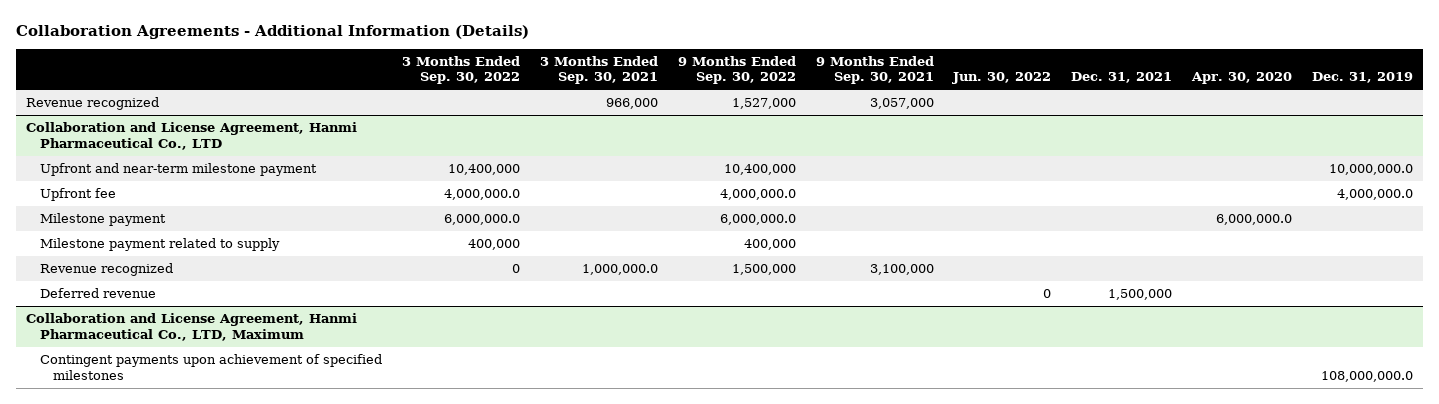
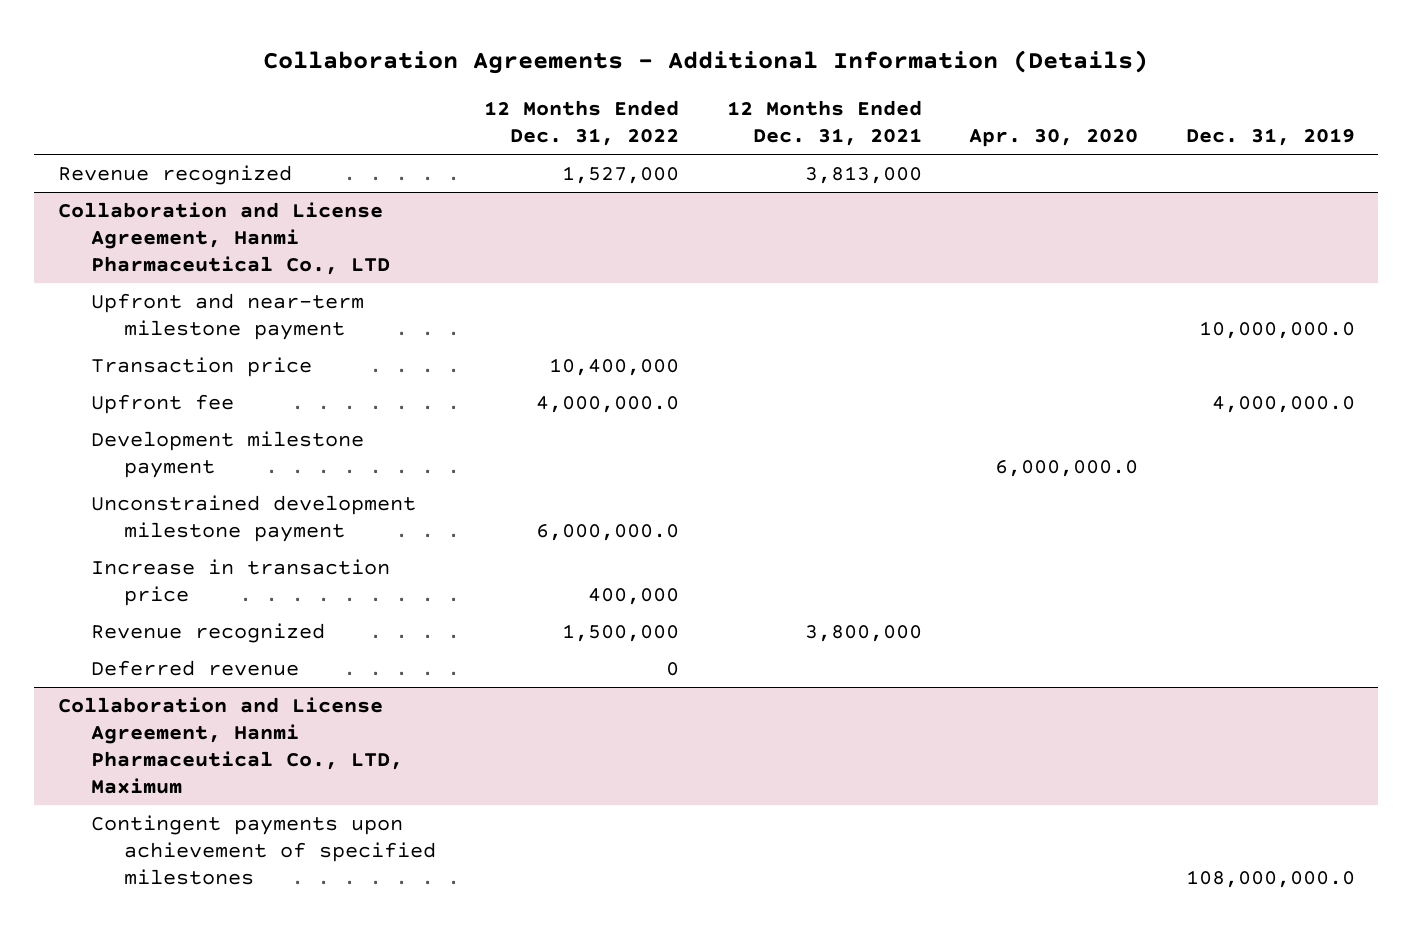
[401,55,520,85] 3 Months Ended Sep. 30, 2022 -> none
[539,55,658,85] 3 Months Ended Sep. 30, 2021 -> none
[677,55,796,85] 9 Months Ended Sep. 30, 2022 -> none
[815,55,934,85] 9 Months Ended Sep. 30, 2021 -> none
[952,72,1052,85] Jun. 30, 2022 -> none
[1071,72,1173,84] Dec. 31, 2021 -> none
none -> [483,100,679,147] 12 Months Ended Dec. 31, 2022
none -> [726,100,922,147] 12 Months Ended Dec. 31, 2021
none -> [91,357,313,378] Transaction price
[39,238,280,252] Milestone payment related to supply -> none
[39,213,166,227] Milestone payment -> [91,431,365,478] Development milestone payment
none -> [91,495,417,542] Unconstrained development milestone payment
none -> [91,559,391,606] Increase in transaction price

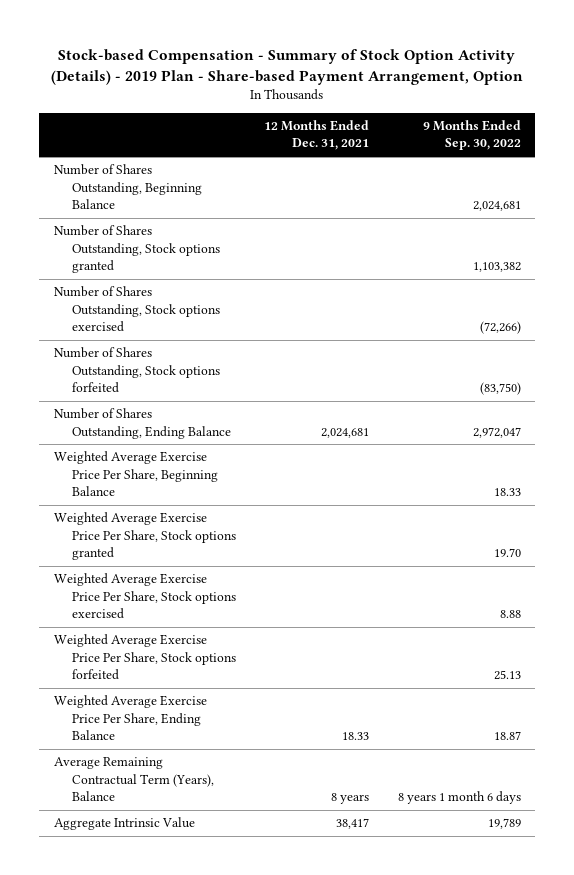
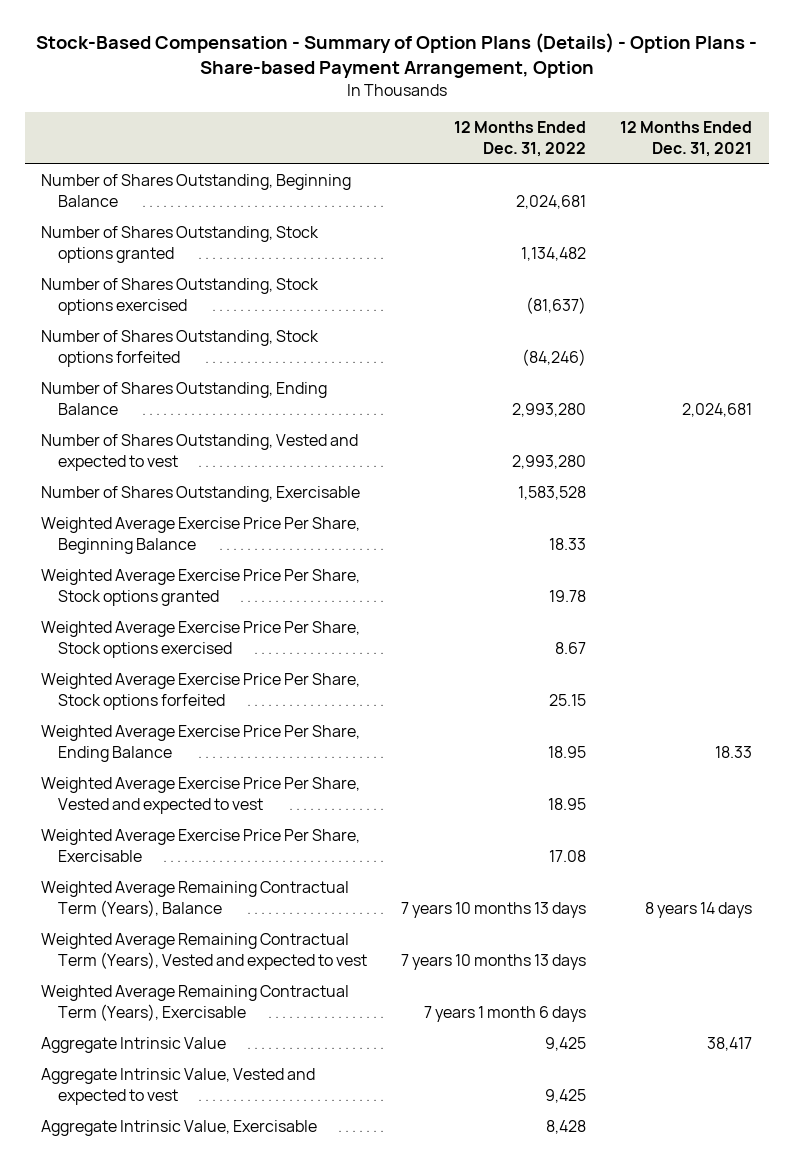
[51,49,524,86] Stock-based Compensation - Summary of Stock Option Activity (Details) - 2019 Plan - Share-based Payment Arrangement, Option -> [35,33,757,79] Stock-Based Compensation - Summary of Option Plans (Details) - Option Plans - Share-based Payment Arrangement, Option
[422,120,521,151] 9 Months Ended Sep. 30, 2022 -> none
none -> [454,121,587,158] 12 Months Ended Dec. 31, 2022
none -> [41,434,359,472] Number of Shares Outstanding, Vested and expected to vest
none -> [41,486,361,503] Number of Shares Outstanding, Exercisable
none -> [41,777,361,815] Weighted Average Exercise Price Per Share, Vested and expected to vest
none -> [41,829,361,863] Weighted Average Exercise Price Per Share, Exercisable
[53,757,214,802] Average Remaining Contractual Term (Years), Balance -> [41,881,350,918] Weighted Average Remaining Contractual Term (Years), Balance
[331,793,370,805] 8 years -> [645,902,753,919] 8 years 14 days
none -> [41,933,368,971] Weighted Average Remaining Contractual Term (Years), Vested and expected to vest
none -> [41,985,350,1022] Weighted Average Remaining Contractual Term (Years), Exercisable
none -> [41,1068,316,1106] Aggregate Intrinsic Value, Vested and expected to vest
none -> [41,1120,318,1137] Aggregate Intrinsic Value, Exercisable

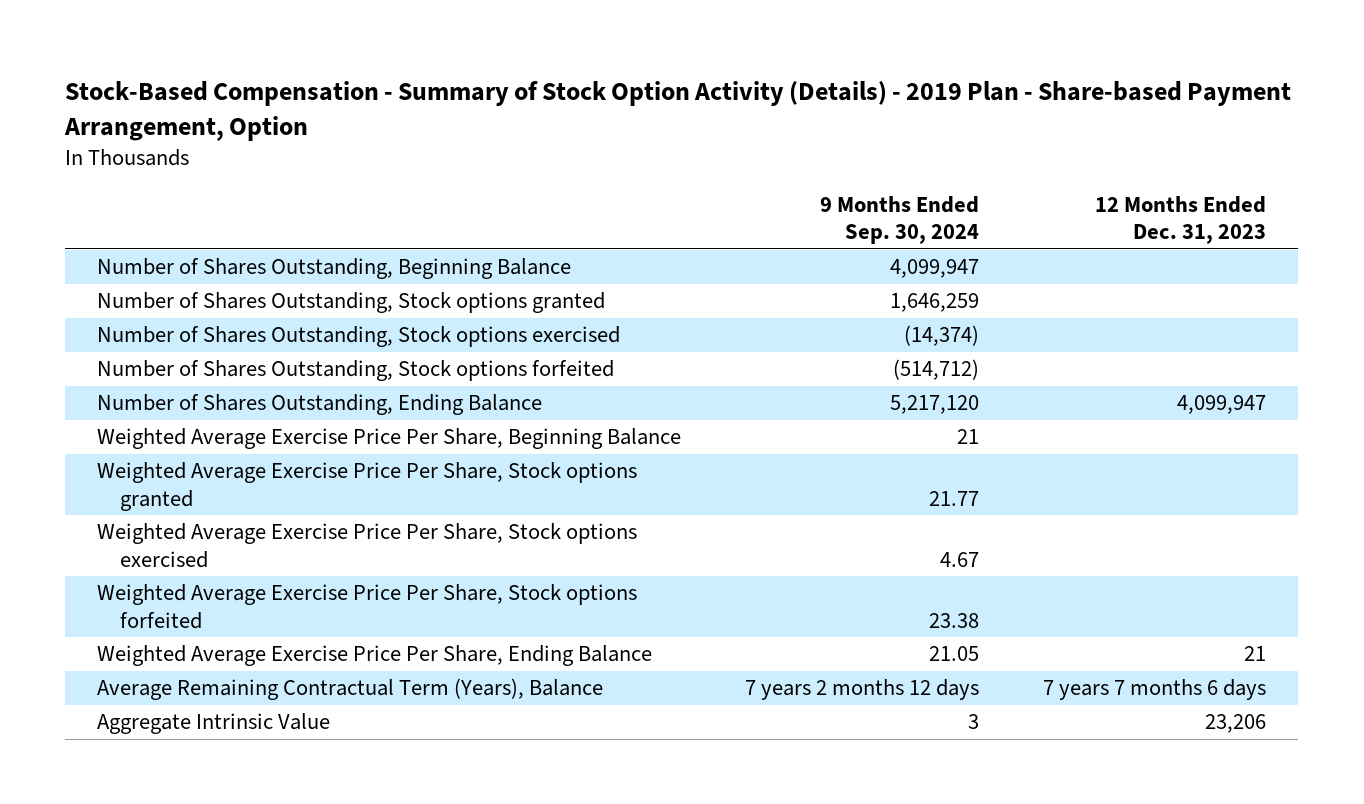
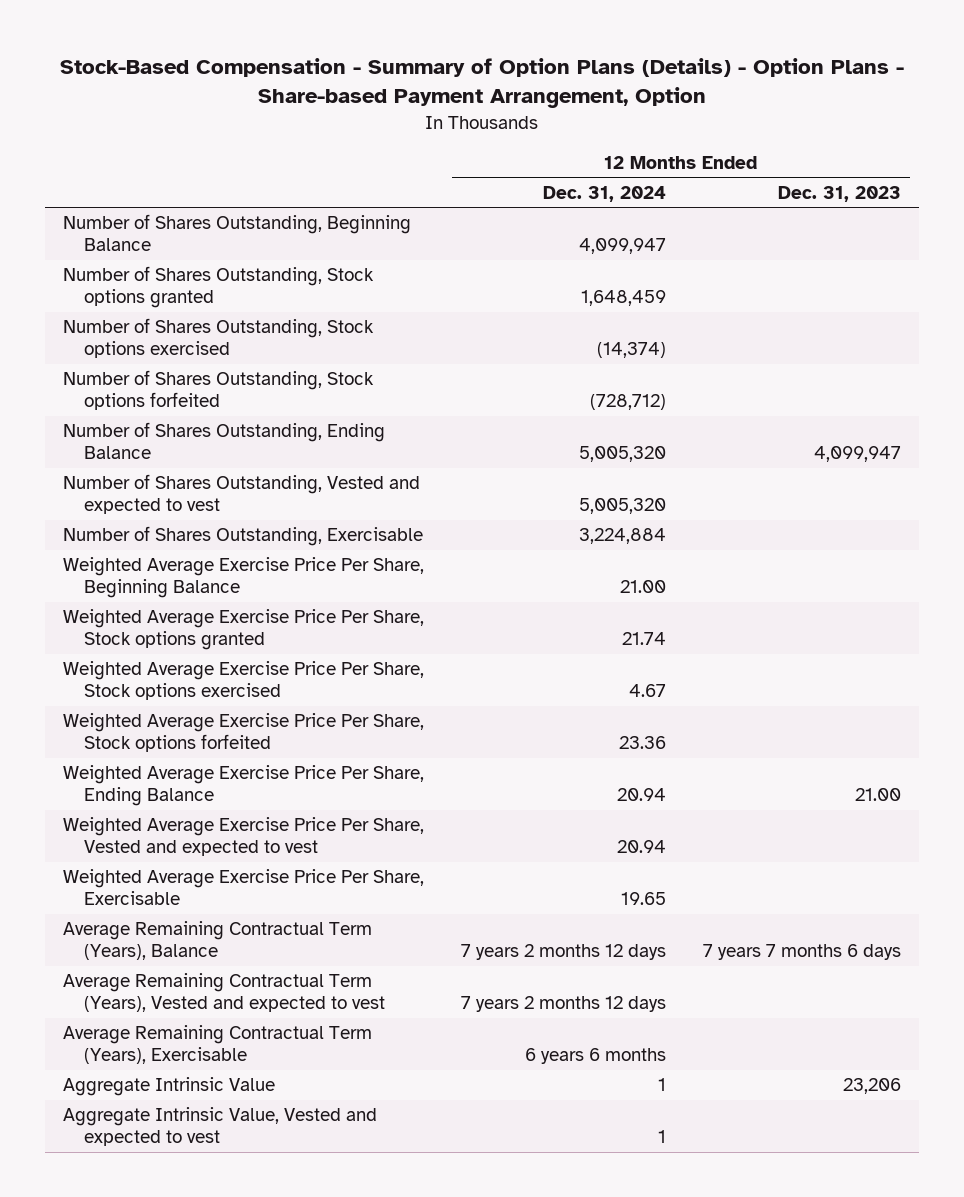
[64,81,1292,141] Stock-Based Compensation - Summary of Stock Option Activity (Details) - 2019 Plan - Share-based Payment Arrangement, Option -> [60,58,905,109] Stock-Based Compensation - Summary of Option Plans (Details) - Option Plans - Share-based Payment Arrangement, Option
[820,196,980,245] 9 Months Ended Sep. 30, 2024 -> none
none -> [543,185,667,202] Dec. 31, 2024
none -> [63,474,421,515] Number of Shares Outstanding, Vested and expected to vest
none -> [63,526,424,547] Number of Shares Outstanding, Exercisable
[1244,646,1267,662] 21 -> [854,788,901,802] 21.00
none -> [63,817,425,857] Weighted Average Exercise Price Per Share, Vested and expected to vest
none -> [63,869,425,906] Weighted Average Exercise Price Per Share, Exercisable
none -> [63,973,385,1013] Average Remaining Contractual Term (Years), Vested and expected to vest
none -> [63,1025,373,1065] Average Remaining Contractual Term (Years), Exercisable
none -> [63,1107,378,1147] Aggregate Intrinsic Value, Vested and expected to vest

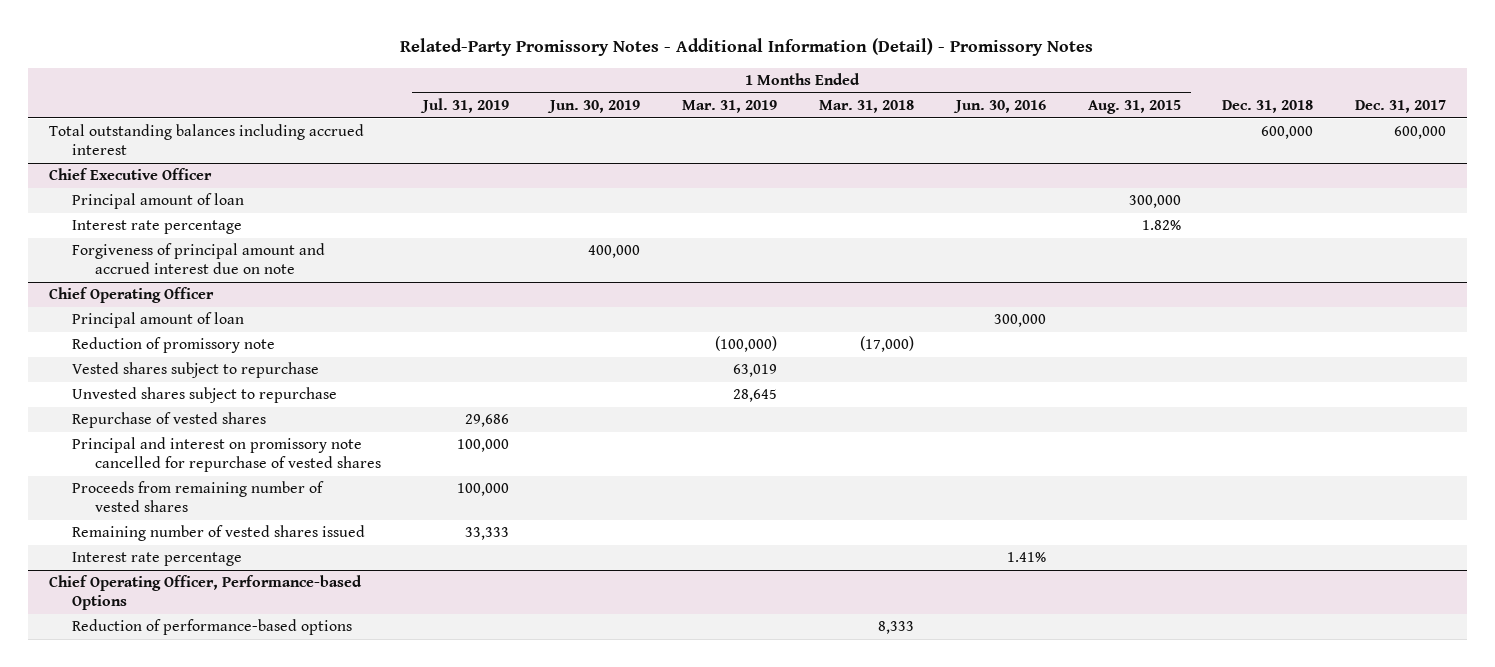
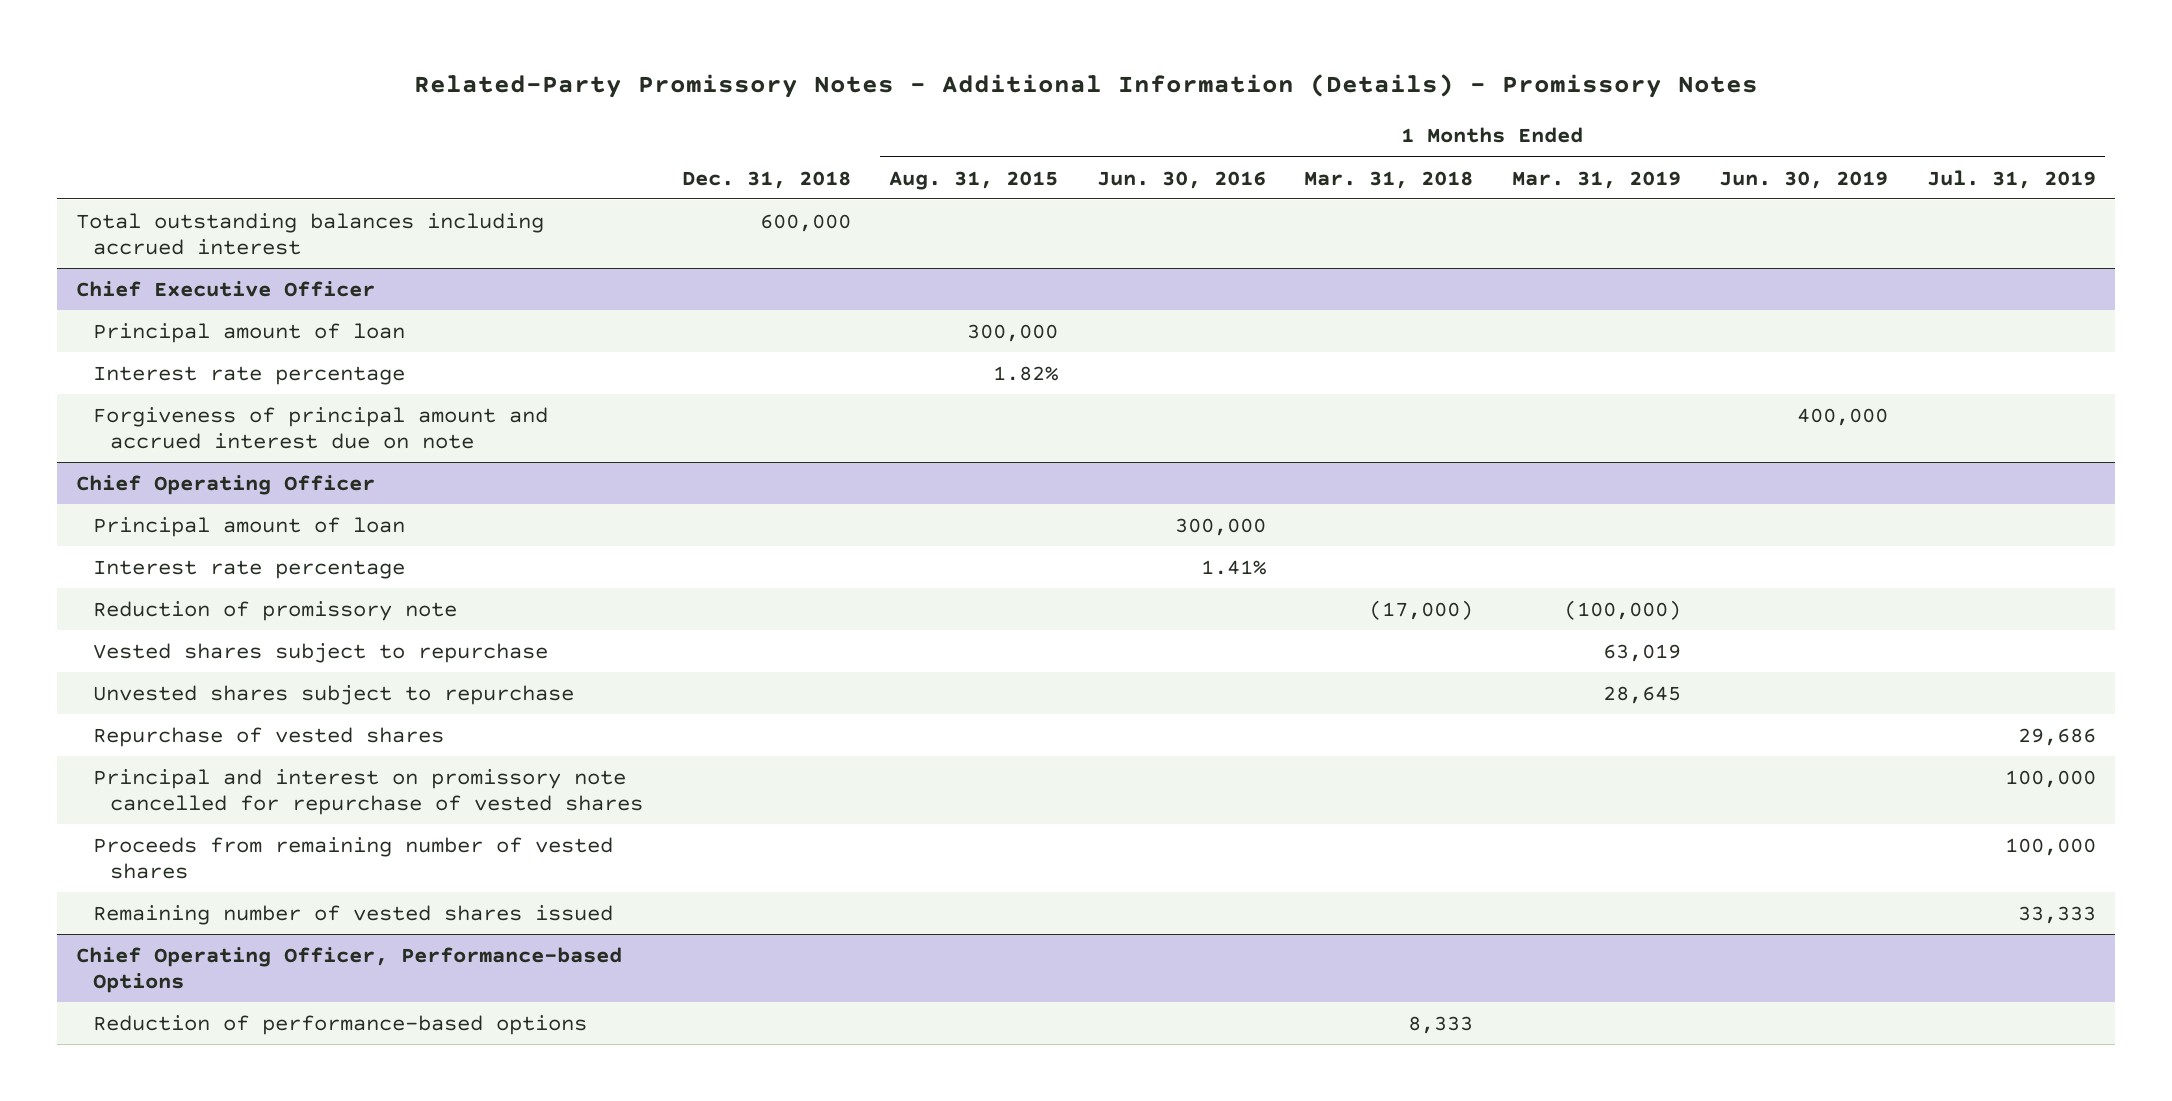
[400,37,1094,56] Related-Party Promissory Notes - Additional Information (Detail) - Promissory Notes -> [413,74,1758,99] Related-Party Promissory Notes - Additional Information (Details) - Promissory Notes
[1355,100,1447,114] Dec. 31, 2017 -> none
[71,552,242,567] Interest rate percentage -> [93,559,406,579] Interest rate percentage

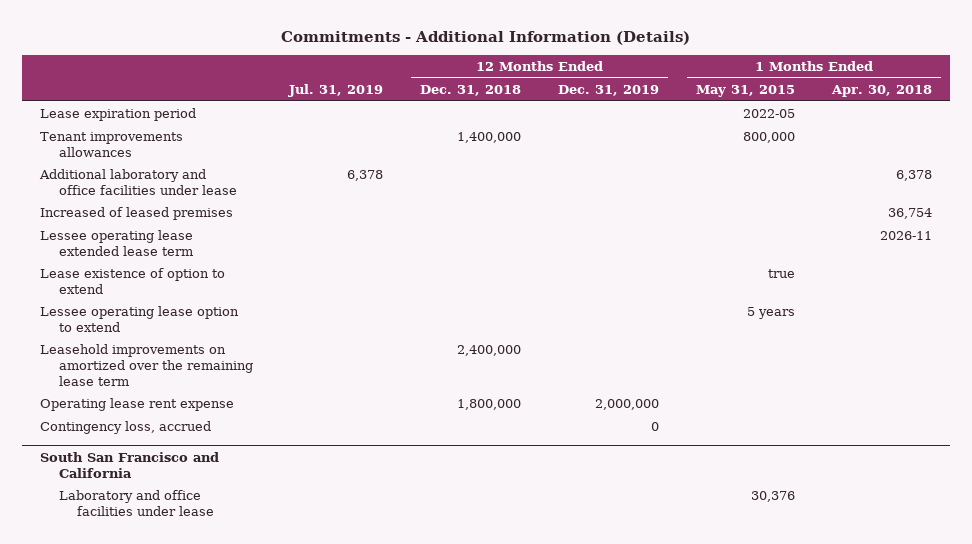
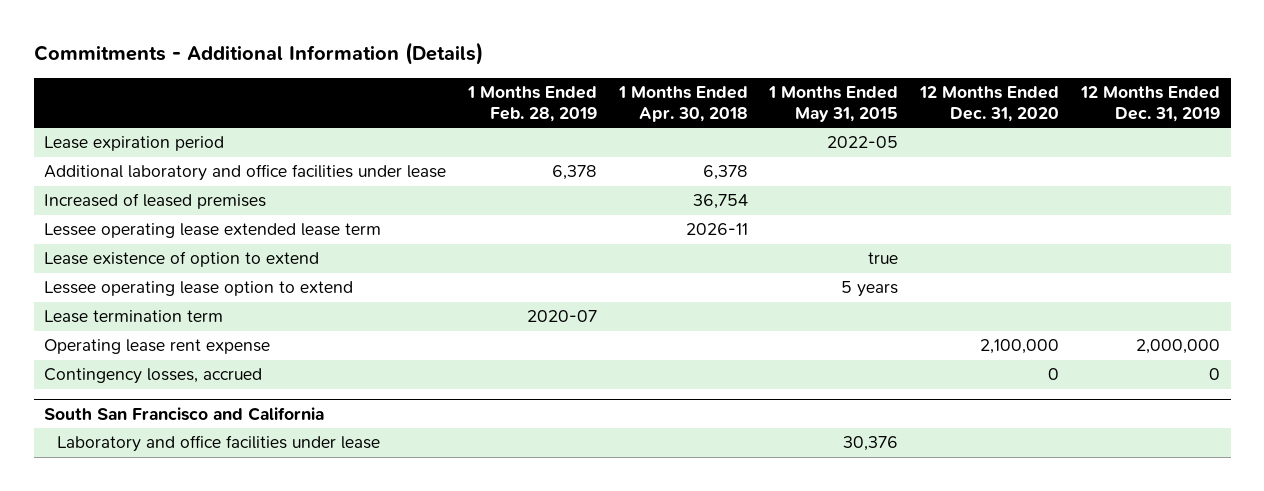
[288,84,384,98] Jul. 31, 2019 -> none
[420,85,522,97] Dec. 31, 2018 -> none
none -> [467,86,598,122] 1 Months Ended Feb. 28, 2019
none -> [919,86,1060,122] 12 Months Ended Dec. 31, 2020
[40,132,184,157] Tenant improvements allowances -> none
[40,344,253,386] Leasehold improvements on amortized over the remaining lease term -> none
none -> [44,310,224,324] Lease termination term
[40,421,212,435] Contingency loss, accrued -> [44,368,263,385] Contingency losses, accrued

